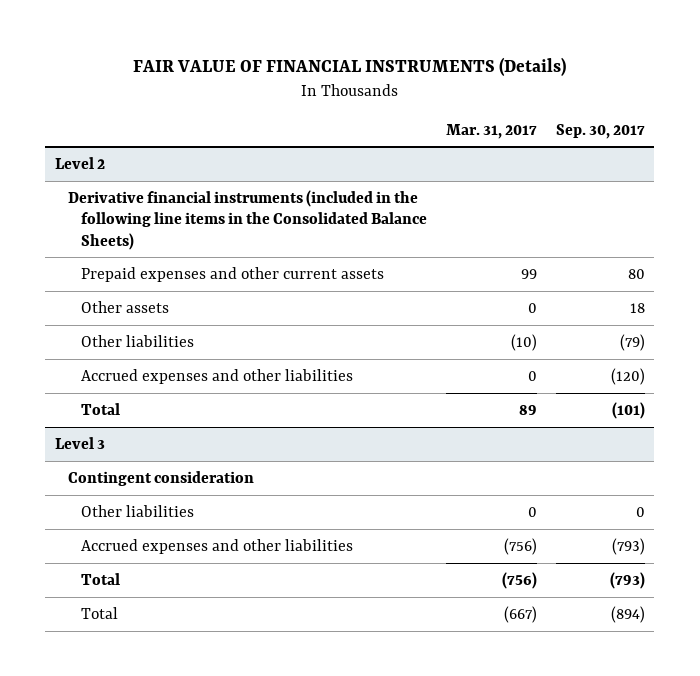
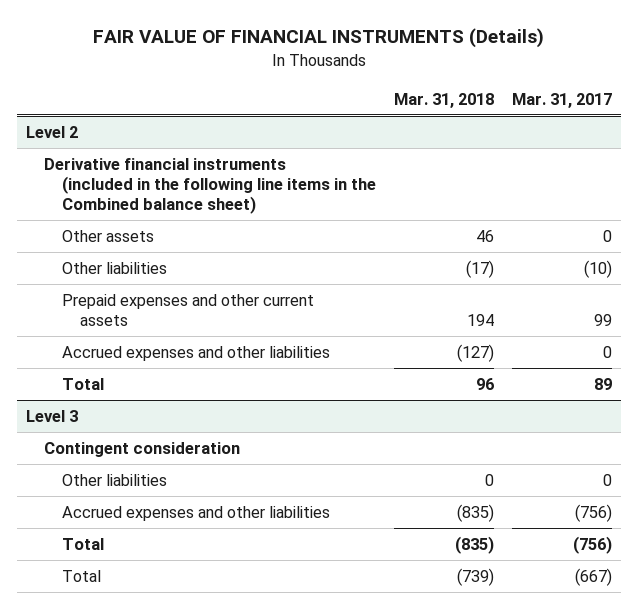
[555,123,645,139] Sep. 30, 2017 -> none
none -> [393,92,494,108] Mar. 31, 2018
[67,189,427,250] Derivative financial instruments (included in the following line items in the Consolidated Balance Sheets) -> [44,158,376,215] Derivative financial instruments (included in the following line items in the Combined balance sheet)
[80,266,384,282] Prepaid expenses and other current assets -> [61,294,314,327] Prepaid expenses and other current assets

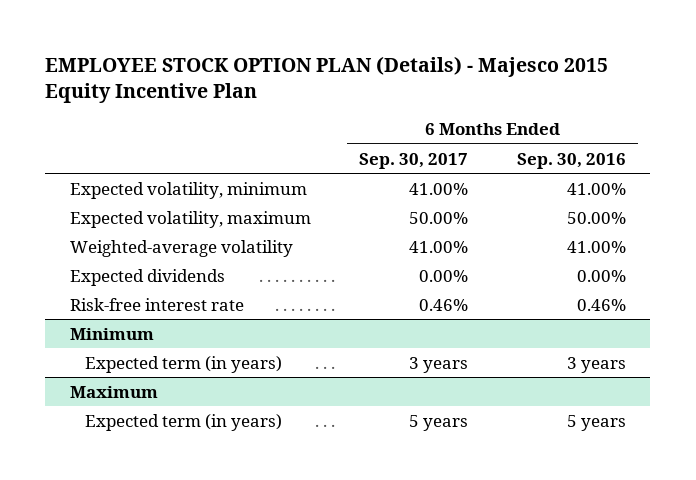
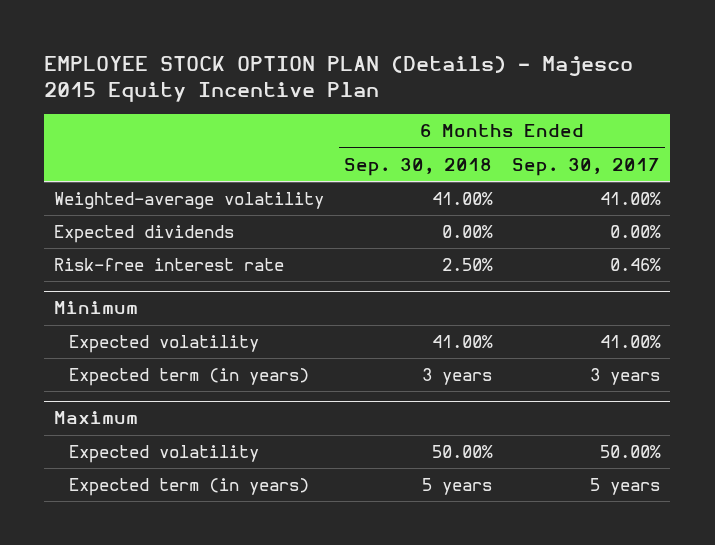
[516,152,626,169] Sep. 30, 2016 -> none
none -> [344,157,493,176] Sep. 30, 2018
[69,181,307,199] Expected volatility, minimum -> none
[69,210,311,228] Expected volatility, maximum -> none
none -> [68,335,259,354] Expected volatility
none -> [68,445,259,464] Expected volatility

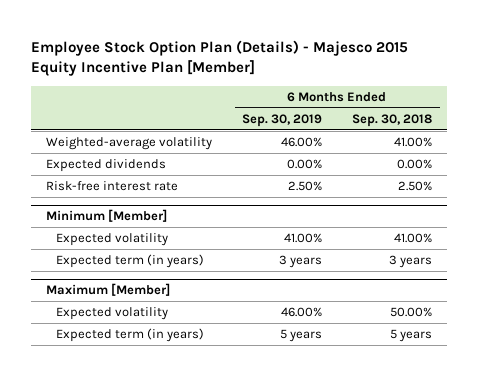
[44,55,634,103] EMPLOYEE STOCK OPTION PLAN (Details) - Majesco 2015 Equity Incentive Plan -> [31,39,409,77] Employee Stock Option Plan (Details) - Majesco 2015 Equity Incentive Plan [Member]
[512,157,661,176] Sep. 30, 2017 -> none
none -> [242,113,323,127] Sep. 30, 2019
[54,301,139,315] Minimum -> [46,209,168,223] Minimum [Member]
[54,411,139,425] Maximum -> [46,283,171,297] Maximum [Member]

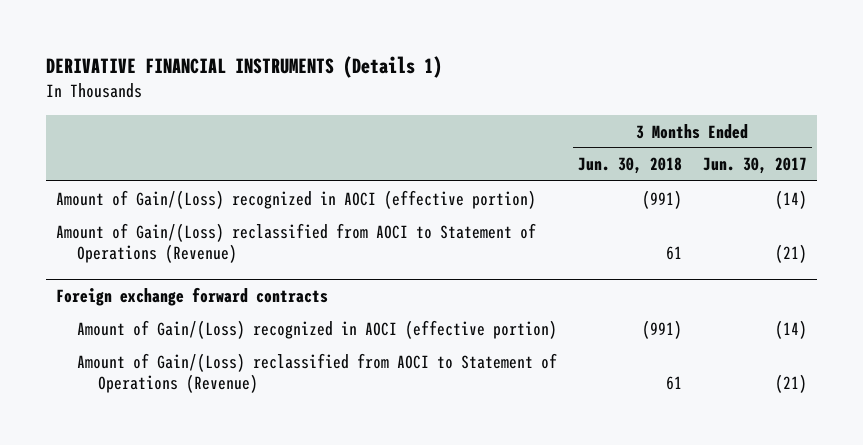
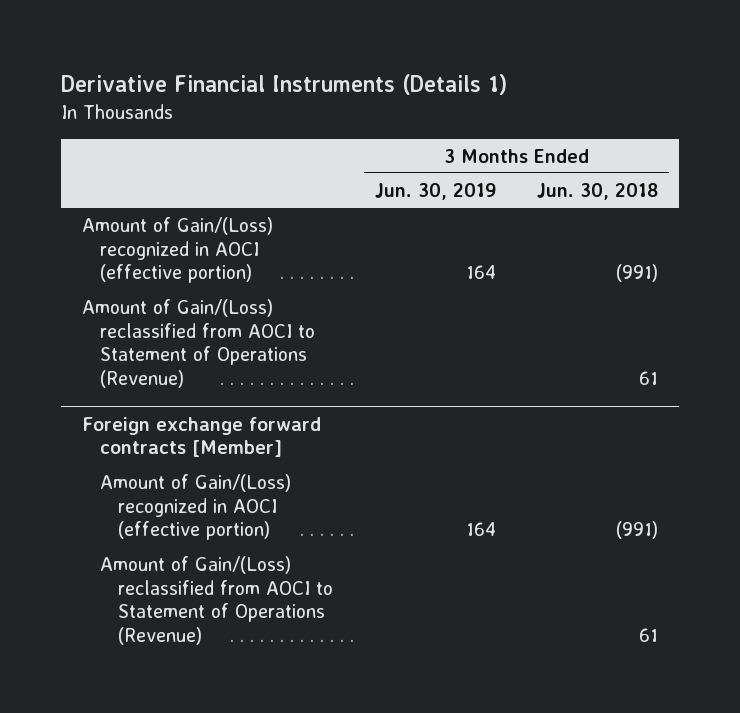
[45,56,442,79] DERIVATIVE FINANCIAL INSTRUMENTS (Details 1) -> [60,73,507,95] Derivative Financial Instruments (Details 1)
[702,157,807,175] Jun. 30, 2017 -> none
none -> [374,182,496,200] Jun. 30, 2019
[56,287,329,307] Foreign exchange forward contracts -> [81,416,321,458] Foreign exchange forward contracts [Member]

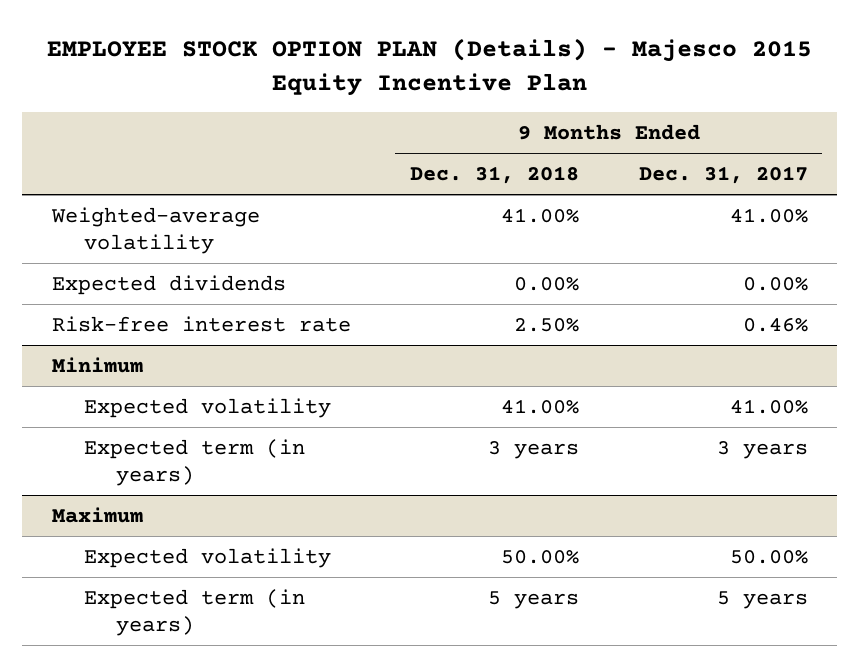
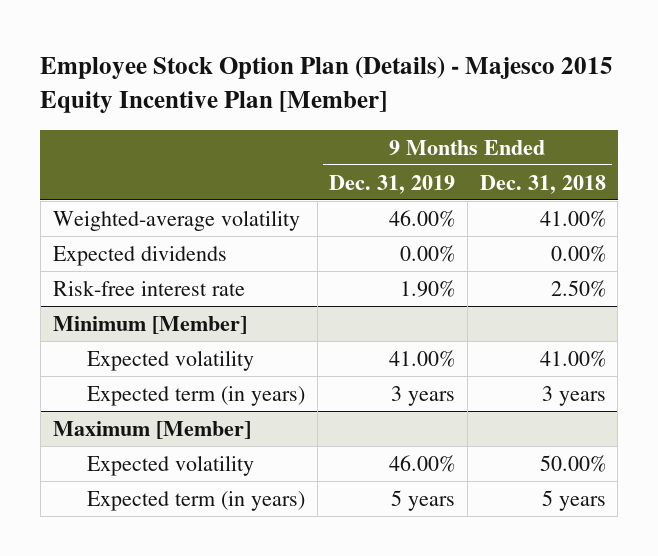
[46,38,812,97] EMPLOYEE STOCK OPTION PLAN (Details) - Majesco 2015 Equity Incentive Plan -> [40,56,614,114] Employee Stock Option Plan (Details) - Majesco 2015 Equity Incentive Plan [Member]
[638,166,808,185] Dec. 31, 2017 -> none
none -> [329,174,456,194] Dec. 31, 2019
[52,356,144,373] Minimum -> [52,315,247,334] Minimum [Member]
[52,506,144,523] Maximum -> [52,420,251,439] Maximum [Member]

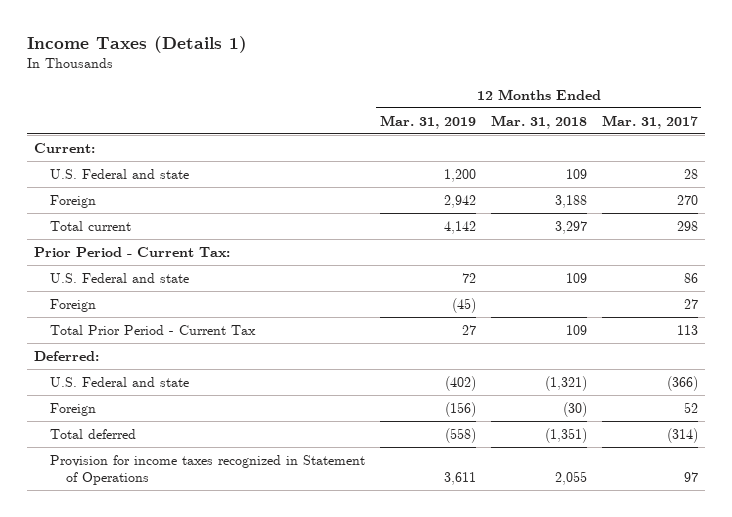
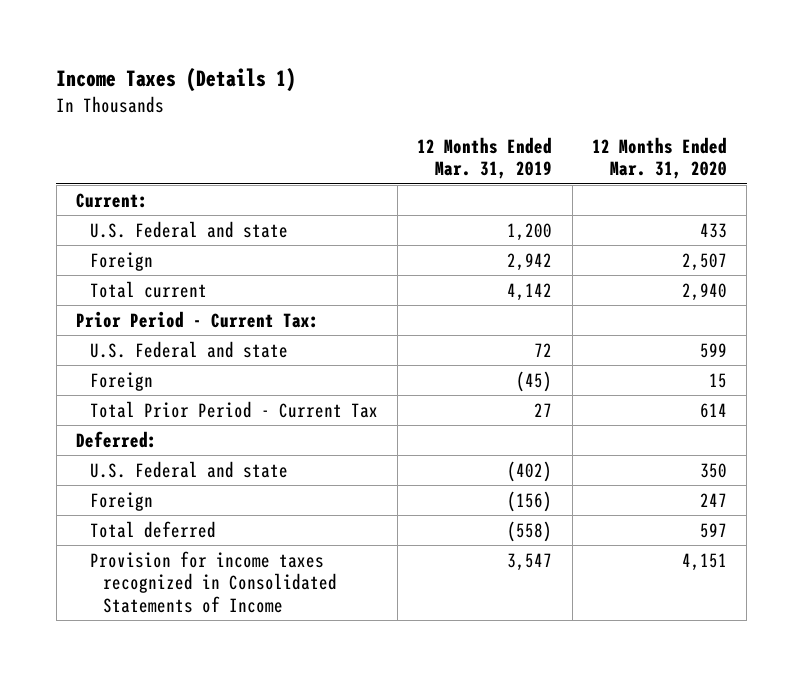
[490,114,587,129] Mar. 31, 2018 -> none
[601,114,698,129] Mar. 31, 2017 -> none
none -> [591,136,727,180] 12 Months Ended Mar. 31, 2020
[49,454,365,486] Provision for income taxes recognized in Statement of Operations -> [89,550,338,613] Provision for income taxes recognized in Consolidated Statements of Income
[443,472,476,486] 3,611 -> [507,552,553,571] 3,547

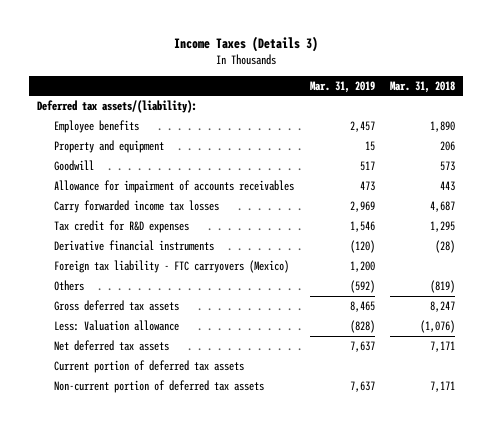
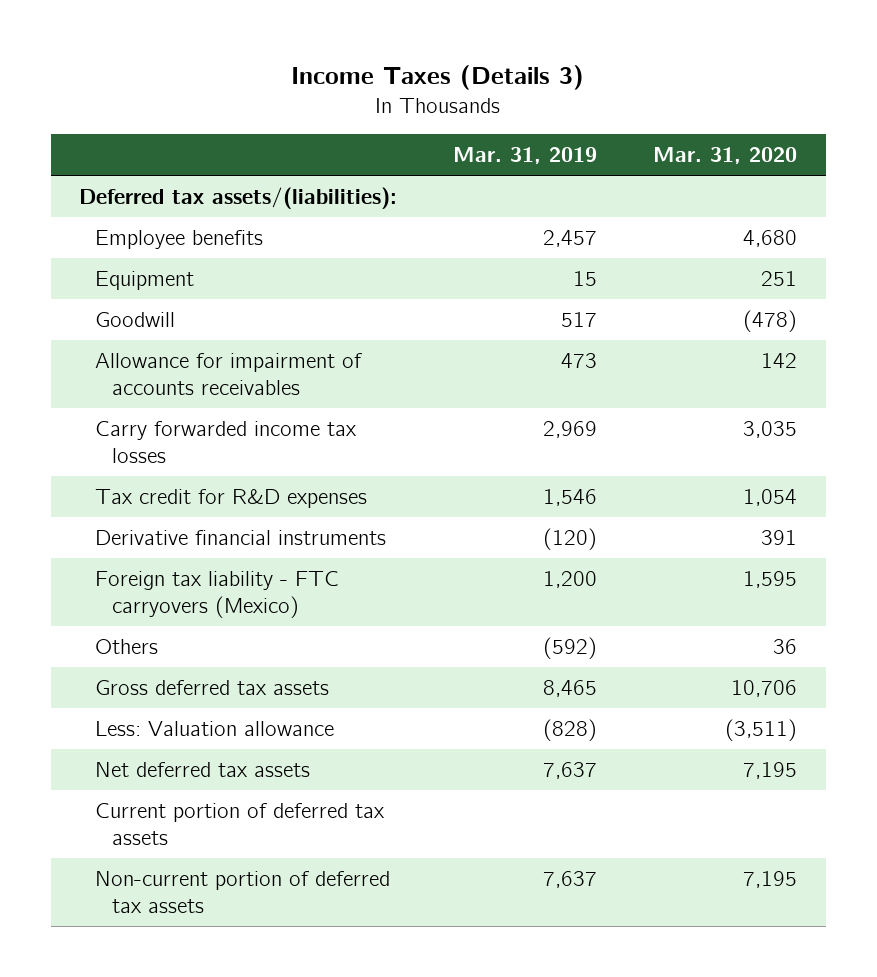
[390,80,456,93] Mar. 31, 2018 -> none
none -> [653,146,798,164] Mar. 31, 2020
[37,99,198,113] Deferred tax assets/(liability): -> [79,186,398,209] Deferred tax assets/(liabilities):
[54,139,165,153] Property and equipment -> [95,270,195,290] Equipment

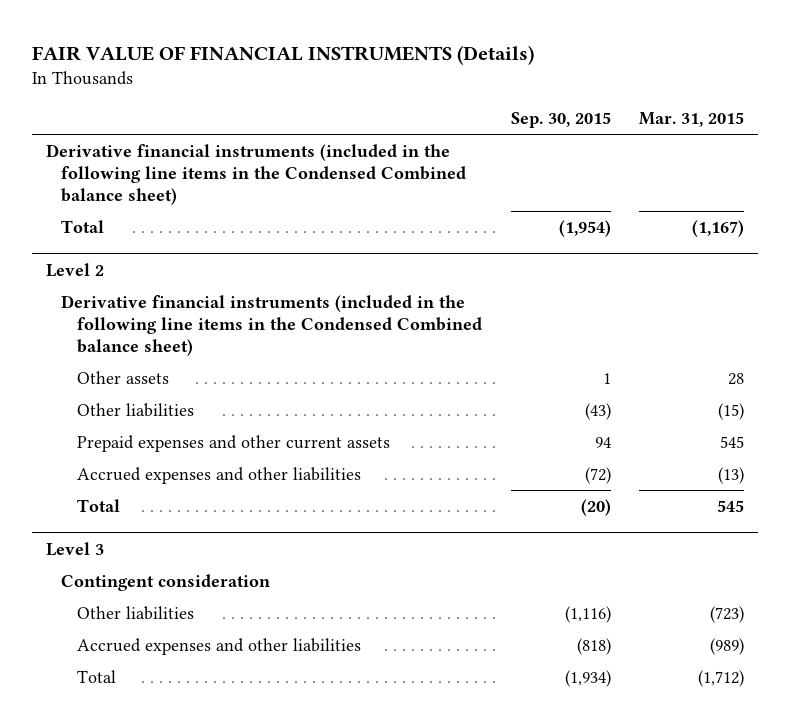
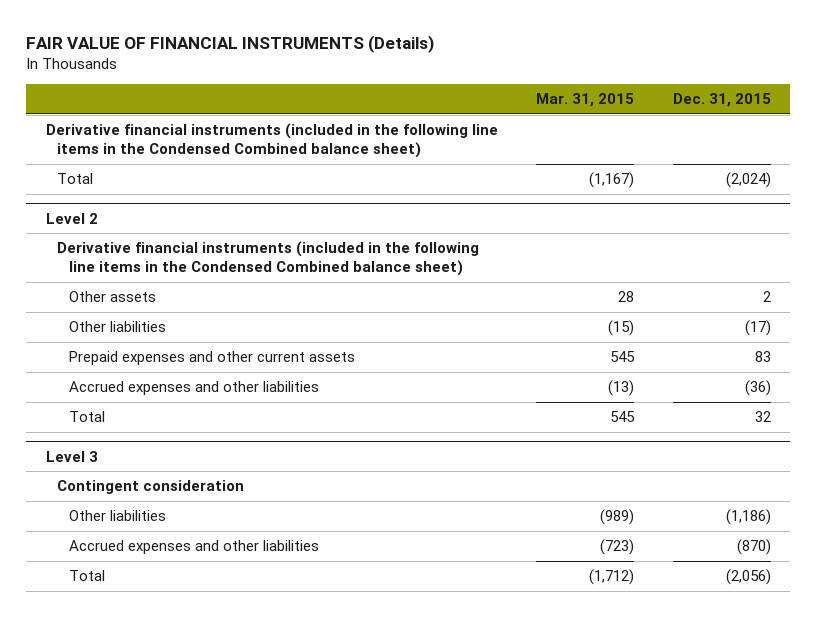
[510,111,611,128] Sep. 30, 2015 -> none
none -> [672,93,771,108] Dec. 31, 2015
[709,605,744,623] (723) -> [600,509,635,526] (989)
[709,637,744,655] (989) -> [600,539,635,556] (723)

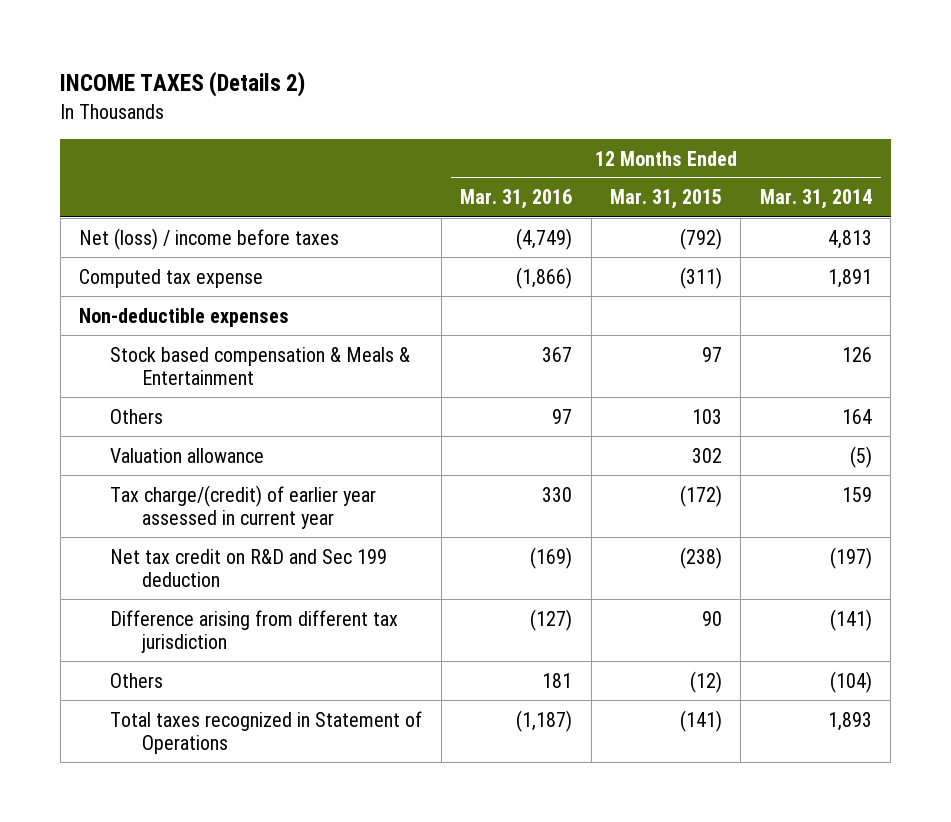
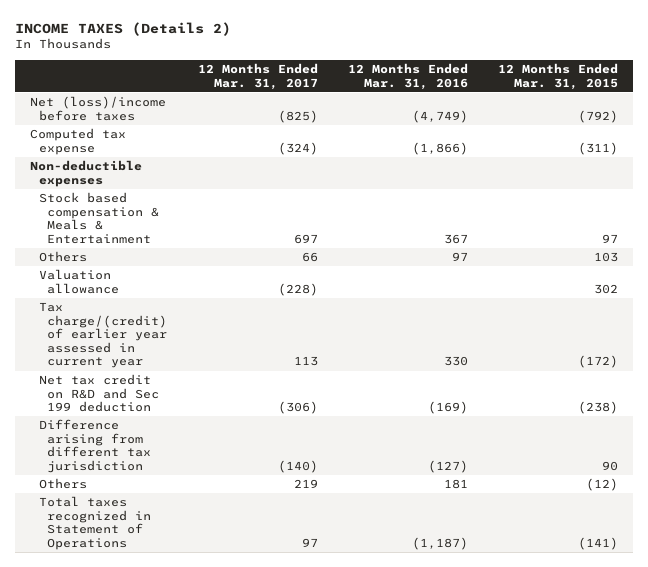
[759,189,872,210] Mar. 31, 2014 -> none
none -> [197,62,318,90] 12 Months Ended Mar. 31, 2017
[79,227,340,250] Net (loss) / income before taxes -> [29,96,166,121] Net (loss)/income before taxes

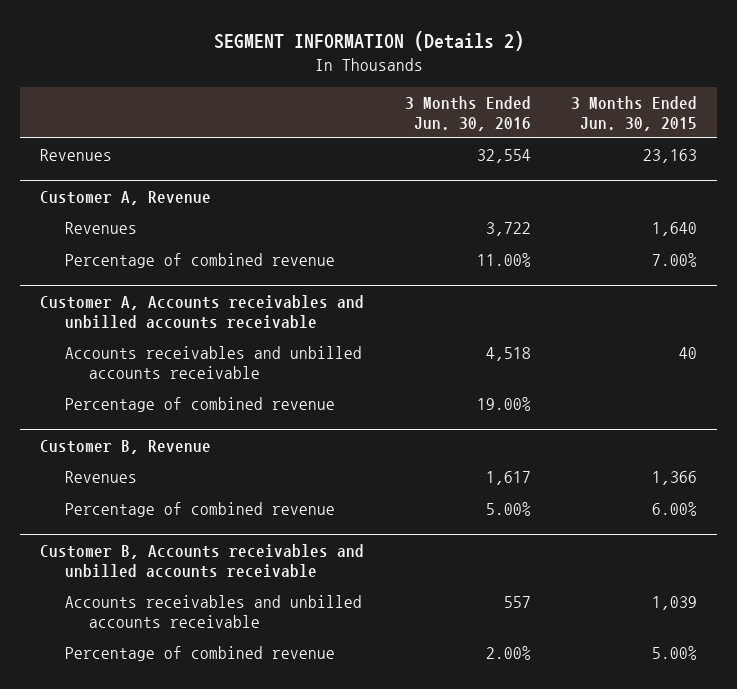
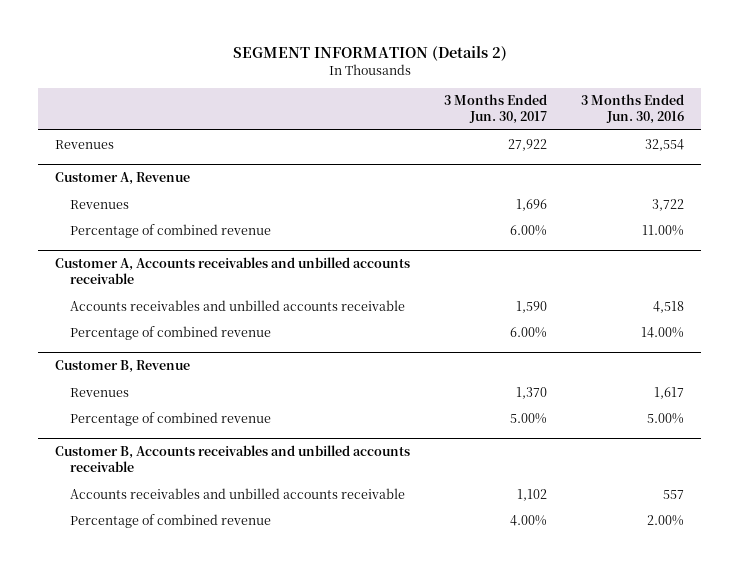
[570,95,697,131] 3 Months Ended Jun. 30, 2015 -> none
none -> [444,94,548,125] 3 Months Ended Jun. 30, 2017
[476,397,531,412] 19.00% -> [641,326,685,338] 14.00%

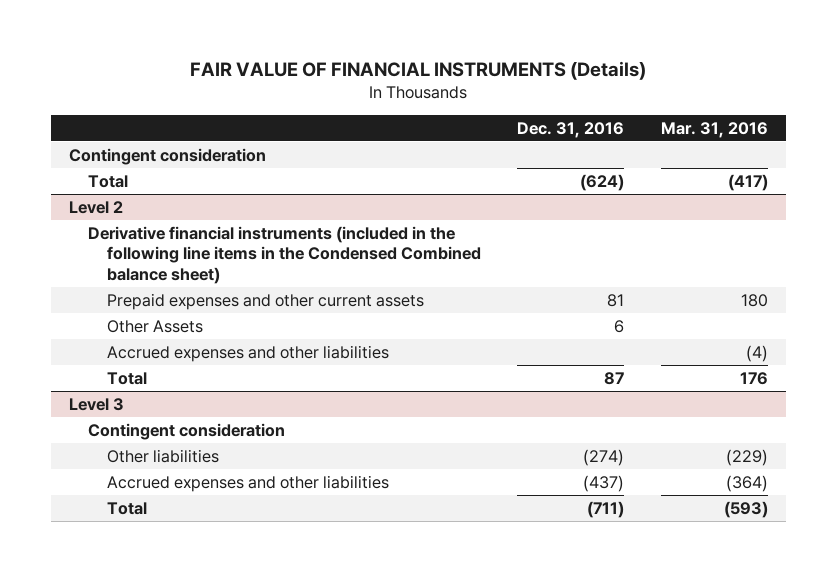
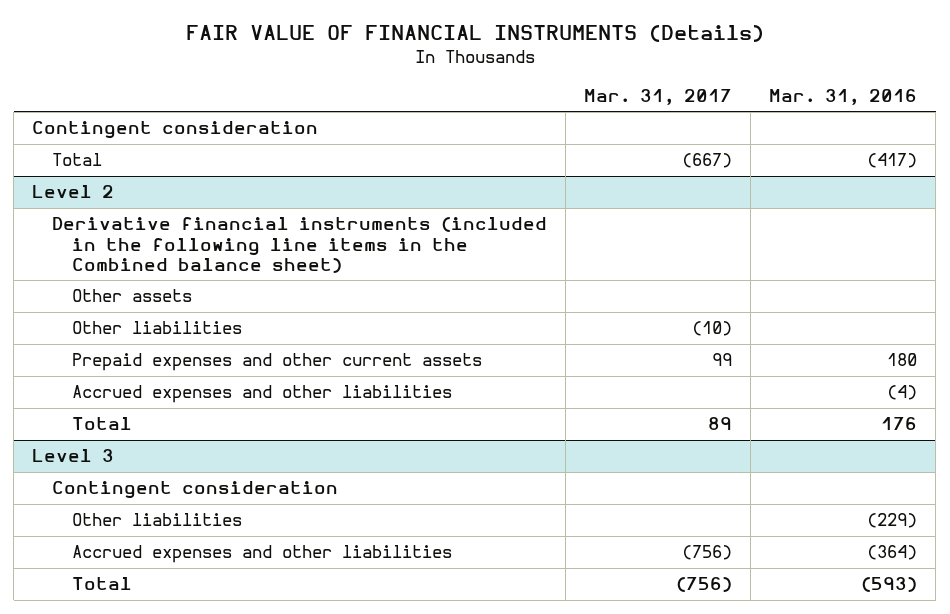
[517,121,625,138] Dec. 31, 2016 -> none
none -> [584,88,733,105] Mar. 31, 2017
[88,225,482,284] Derivative financial instruments (included in the following line items in the Condensed Combined balance sheet) -> [52,217,548,274] Derivative financial instruments (included in the following line items in the Combined balance sheet)
none -> [72,289,193,303] Other assets
none -> [72,321,243,335] Other liabilities
[107,319,204,333] Other Assets -> none

